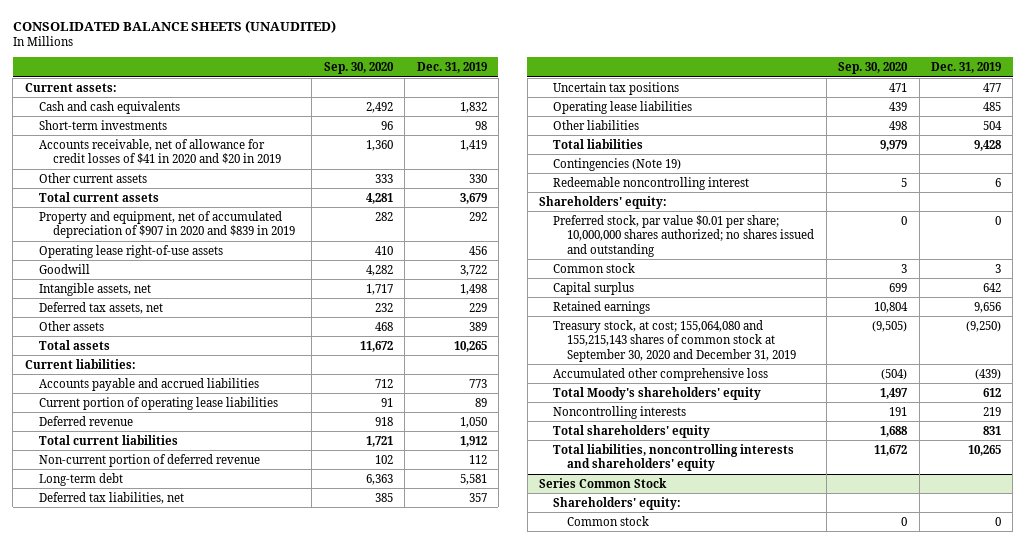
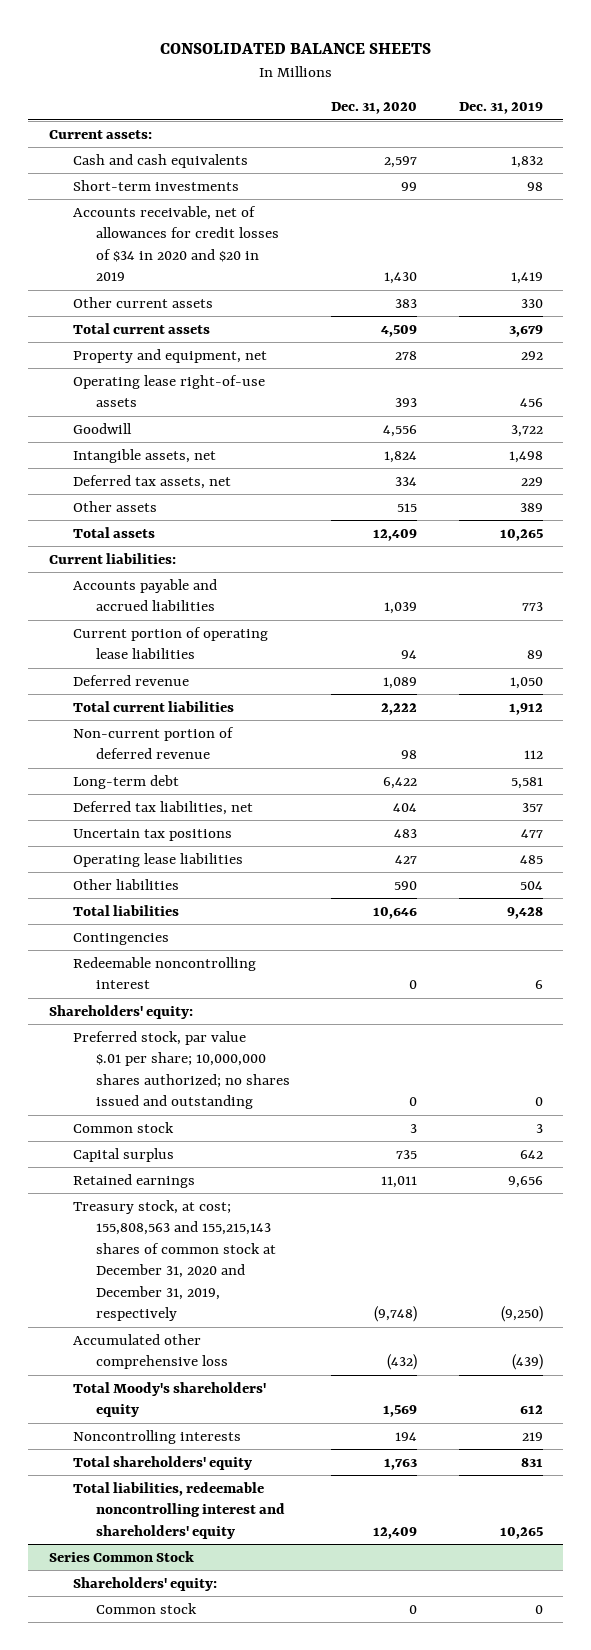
[12,19,336,33] CONSOLIDATED BALANCE SHEETS (UNAUDITED) -> [159,43,431,55] CONSOLIDATED BALANCE SHEETS
[323,62,394,75] Sep. 30, 2020 -> none
none -> [331,102,418,115] Dec. 31, 2020
[38,138,281,165] Accounts receivable, net of allowance for credit losses of $41 in 2020 and $20 in 2019 -> [72,205,280,282] Accounts receivable, net of allowances for credit losses of $34 in 2020 and $20 in 2019
[38,210,295,239] Property and equipment, net of accumulated depreciation of $907 in 2020 and $839 in 2019 -> [72,348,267,363] Property and equipment, net
[553,157,682,171] Contingencies (Note 19) -> [72,932,169,945] Contingencies
[553,214,815,257] Preferred stock, par value $0.01 per share; 10,000,000 shares authorized; no shares issued and outstanding -> [72,1030,291,1110] Preferred stock, par value $.01 per share; 10,000,000 shares authorized; no shares issued and outstanding
[553,319,797,362] Treasury stock, at cost; 155,064,080 and 155,215,143 shares of common stock at September 30, 2020 and December 31, 2019 -> [72,1199,277,1322] Treasury stock, at cost; 155,808,563 and 155,215,143 shares of common stock at December 31, 2020 and December 31, 2019, respectively
[553,443,795,472] Total liabilities, noncontrolling interests and shareholders' equity -> [72,1481,286,1539] Total liabilities, redeemable noncontrolling interest and shareholders' equity

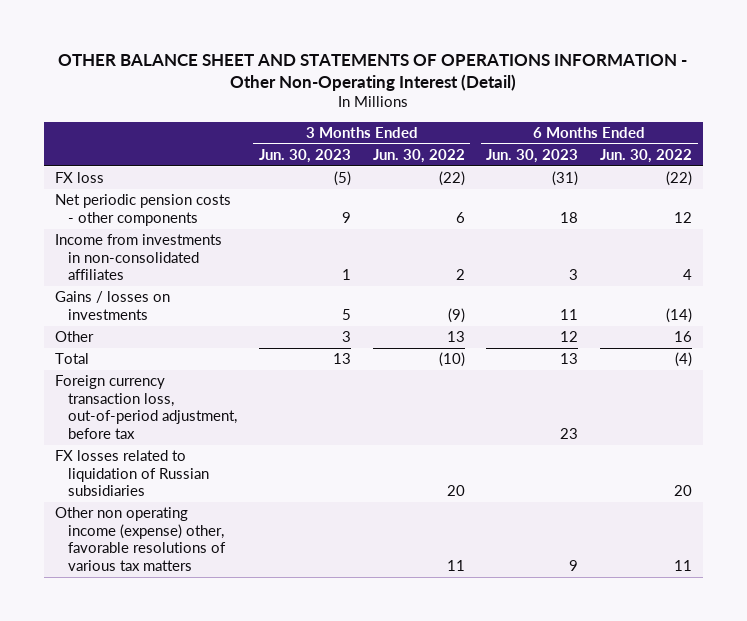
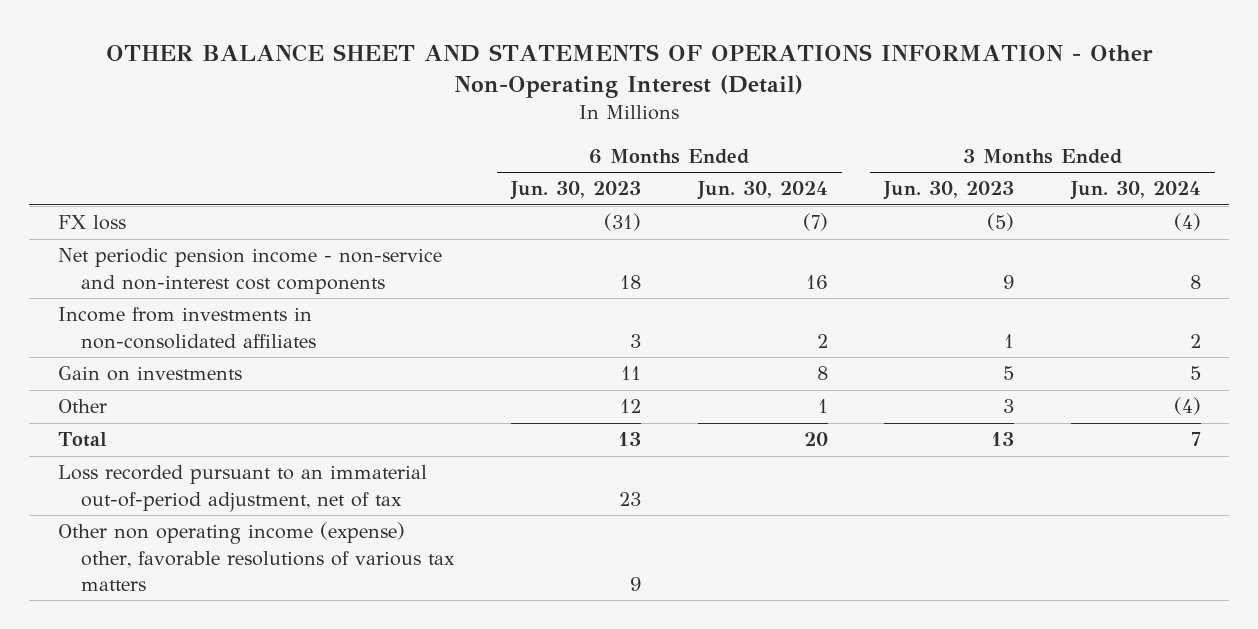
[372,148,465,163] Jun. 30, 2022 -> none
[600,148,693,163] Jun. 30, 2022 -> none
none -> [696,181,828,201] Jun. 30, 2024
none -> [1069,181,1201,201] Jun. 30, 2024
[54,194,231,226] Net periodic pension costs - other components -> [57,248,442,294] Net periodic pension income - non-service and non-interest cost components
[54,291,170,320] Gains / losses on investments -> [57,366,242,382] Gain on investments
[54,375,238,439] Foreign currency transaction loss, out-of-period adjustment, before tax -> none
[54,450,210,497] FX losses related to liquidation of Russian subsidiaries -> none
none -> [57,465,427,512] Loss recorded pursuant to an immaterial out-of-period adjustment, net of tax

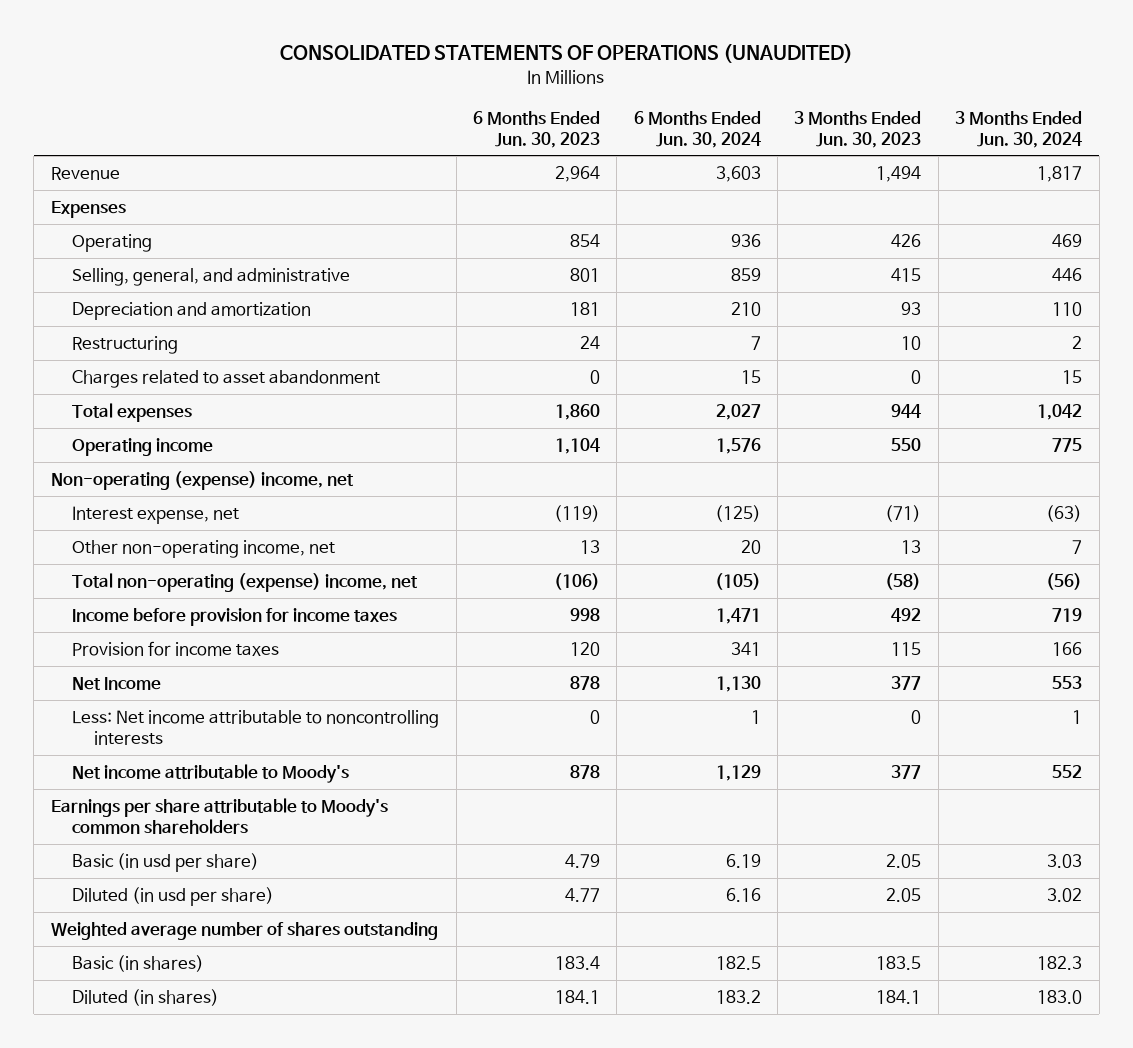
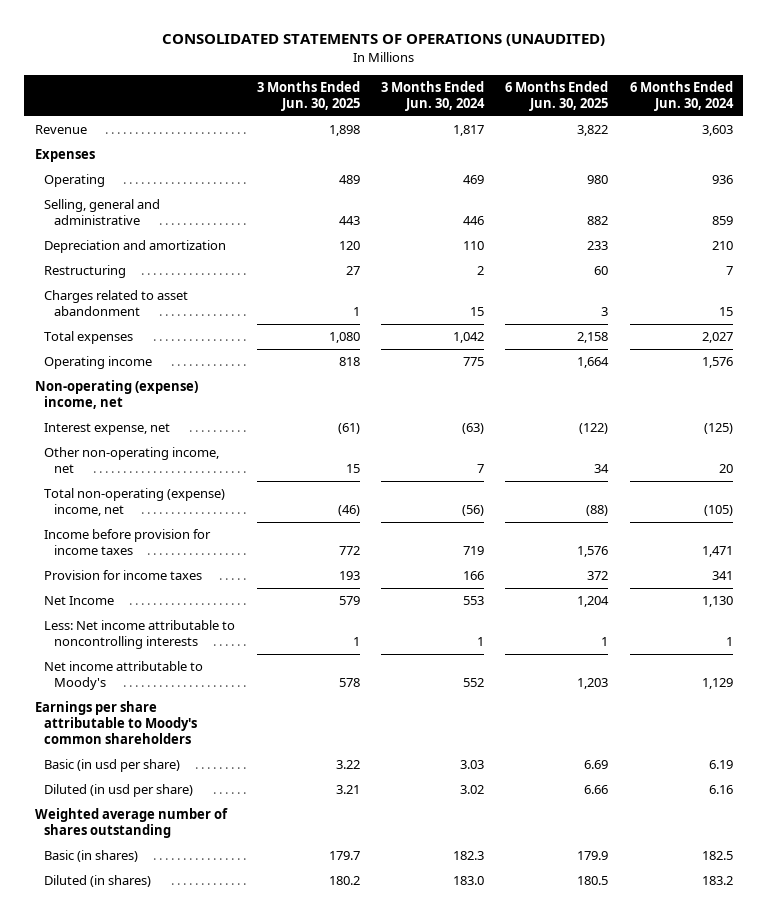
[472,110,600,148] 6 Months Ended Jun. 30, 2023 -> none
[794,110,922,148] 3 Months Ended Jun. 30, 2023 -> none
none -> [256,81,360,111] 3 Months Ended Jun. 30, 2025
none -> [505,81,609,111] 6 Months Ended Jun. 30, 2025
[72,267,351,286] Selling, general, and administrative -> [44,199,161,226] Selling, general and administrative

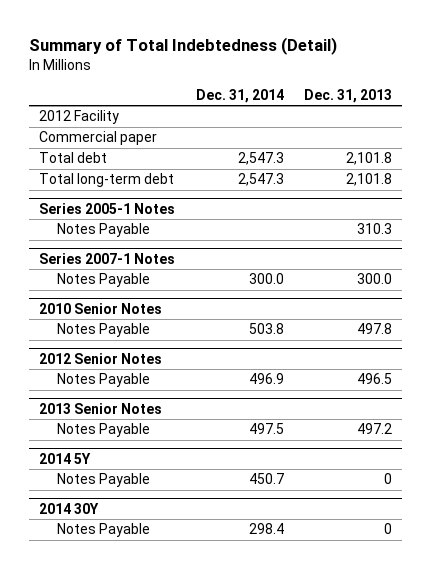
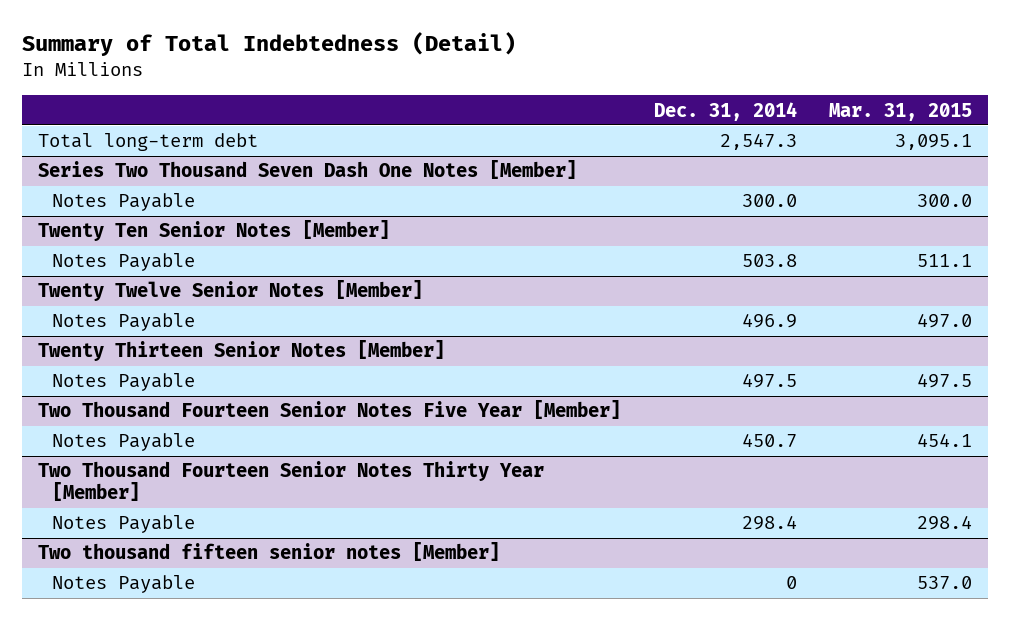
[304,88,393,103] Dec. 31, 2013 -> none
none -> [829,102,973,121] Mar. 31, 2015
[39,110,120,125] 2012 Facility -> none
[39,131,158,146] Commercial paper -> none
[39,152,108,164] Total debt -> none
[39,203,176,215] Series 2005-1 Notes -> none
[57,223,151,238] Notes Payable -> none
[39,253,176,265] Series 2007-1 Notes -> [38,160,578,180] Series Two Thousand Seven Dash One Notes [Member]
[39,303,163,315] 2010 Senior Notes -> [38,220,391,242] Twenty Ten Senior Notes [Member]
[39,353,163,365] 2012 Senior Notes -> [38,280,424,302] Twenty Twelve Senior Notes [Member]
[39,403,163,415] 2013 Senior Notes -> none
none -> [38,340,446,362] Twenty Thirteen Senior Notes [Member]
[39,453,92,465] 2014 5Y -> [38,400,622,420] Two Thousand Fourteen Senior Notes Five Year [Member]
[39,503,100,515] 2014 30Y -> [38,461,545,502] Two Thousand Fourteen Senior Notes Thirty Year [Member]
none -> [38,542,501,562] Two thousand fifteen senior notes [Member]
none -> [52,575,196,594] Notes Payable

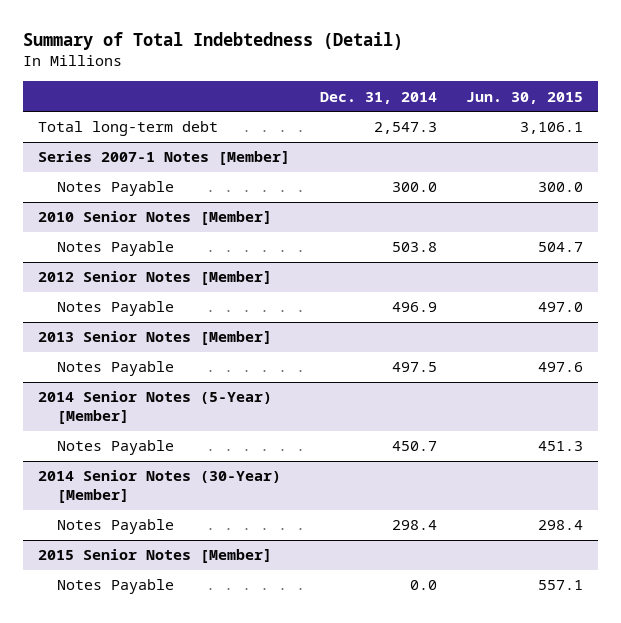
[829,102,973,121] Mar. 31, 2015 -> none
none -> [466,91,584,104] Jun. 30, 2015
[38,160,578,180] Series Two Thousand Seven Dash One Notes [Member] -> [37,151,290,166] Series 2007-1 Notes [Member]
[38,220,391,242] Twenty Ten Senior Notes [Member] -> [37,211,272,226] 2010 Senior Notes [Member]
[38,280,424,302] Twenty Twelve Senior Notes [Member] -> [37,271,272,286] 2012 Senior Notes [Member]
[38,340,446,362] Twenty Thirteen Senior Notes [Member] -> [37,331,272,346] 2013 Senior Notes [Member]
[38,400,622,420] Two Thousand Fourteen Senior Notes Five Year [Member] -> [37,391,272,424] 2014 Senior Notes (5-Year) [Member]
[38,461,545,502] Two Thousand Fourteen Senior Notes Thirty Year [Member] -> [37,470,281,503] 2014 Senior Notes (30-Year) [Member]
[38,542,501,562] Two thousand fifteen senior notes [Member] -> [37,549,272,564] 2015 Senior Notes [Member]
[785,576,797,590] 0 -> [409,580,437,591] 0.0

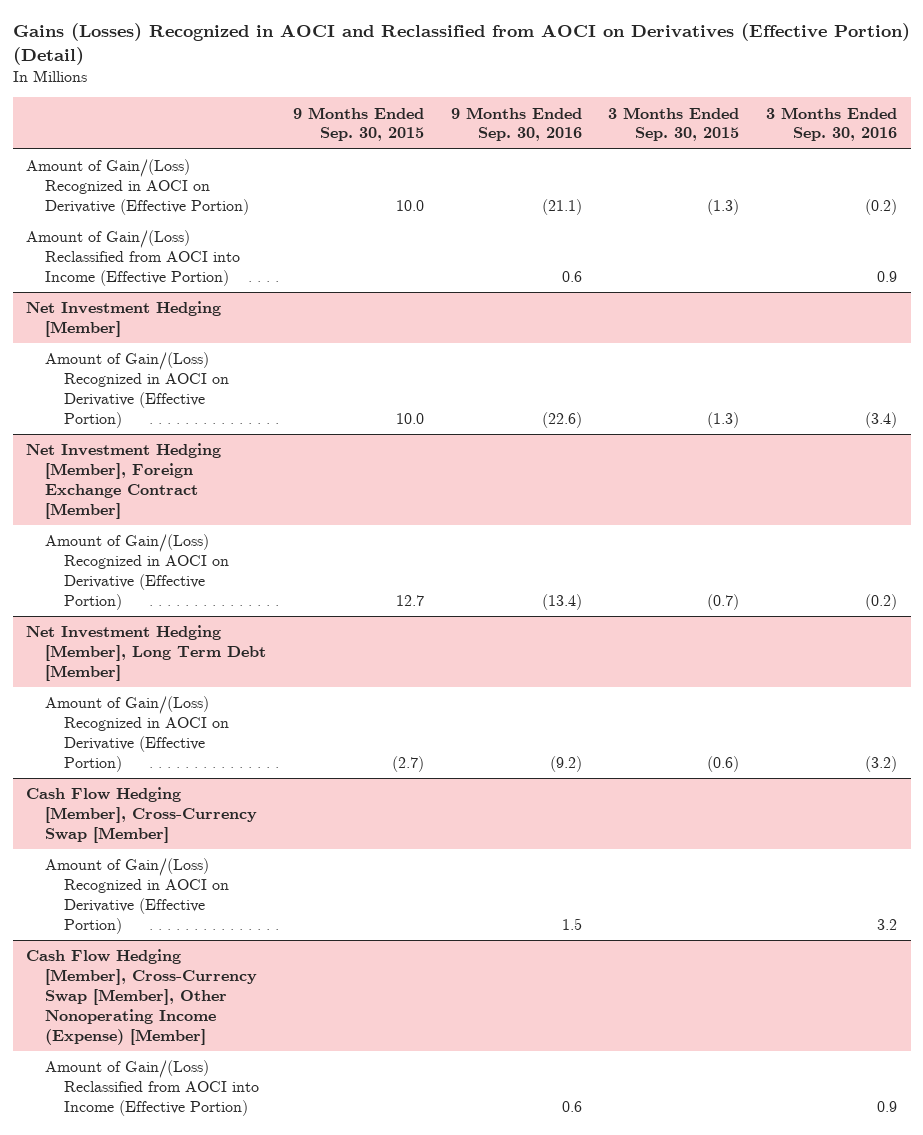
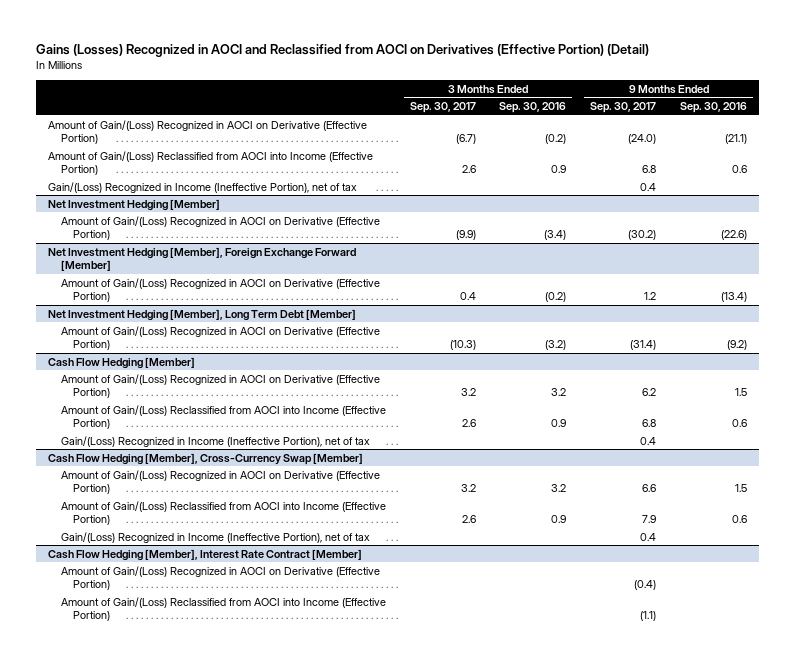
[292,106,424,142] 9 Months Ended Sep. 30, 2015 -> none
[608,106,740,142] 3 Months Ended Sep. 30, 2015 -> none
none -> [409,102,476,114] Sep. 30, 2017
none -> [590,102,657,114] Sep. 30, 2017
none -> [48,181,358,193] Gain/(Loss) Recognized in Income (Ineffective Portion), net of tax
[25,443,221,519] Net Investment Hedging [Member], Foreign Exchange Contract [Member] -> [48,246,357,272] Net Investment Hedging [Member], Foreign Exchange Forward [Member]
none -> [48,356,196,369] Cash Flow Hedging [Member]
none -> [60,373,380,399] Amount of Gain/(Loss) Recognized in AOCI on Derivative (Effective Portion)
none -> [60,404,386,430] Amount of Gain/(Loss) Reclassified from AOCI into Income (Effective Portion)
none -> [60,435,370,447] Gain/(Loss) Recognized in Income (Ineffective Portion), net of tax
[25,949,257,1045] Cash Flow Hedging [Member], Cross-Currency Swap [Member], Other Nonoperating Income (Expense) [Member] -> none
none -> [60,531,370,543] Gain/(Loss) Recognized in Income (Ineffective Portion), net of tax
none -> [48,548,363,561] Cash Flow Hedging [Member], Interest Rate Contract [Member]
none -> [60,565,380,591] Amount of Gain/(Loss) Recognized in AOCI on Derivative (Effective Portion)
none -> [60,596,386,622] Amount of Gain/(Loss) Reclassified from AOCI into Income (Effective Portion)

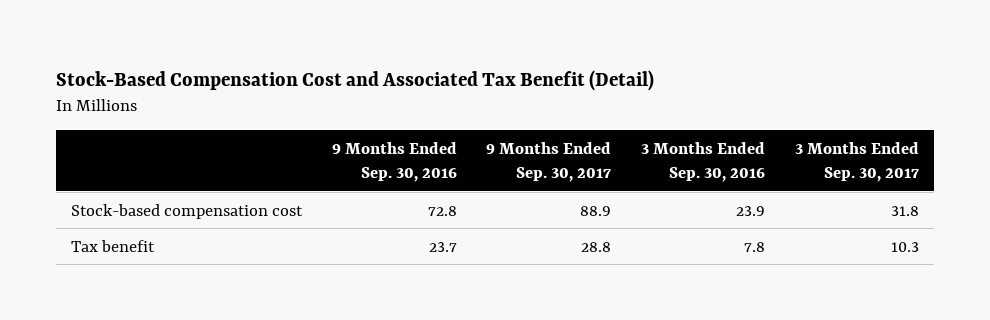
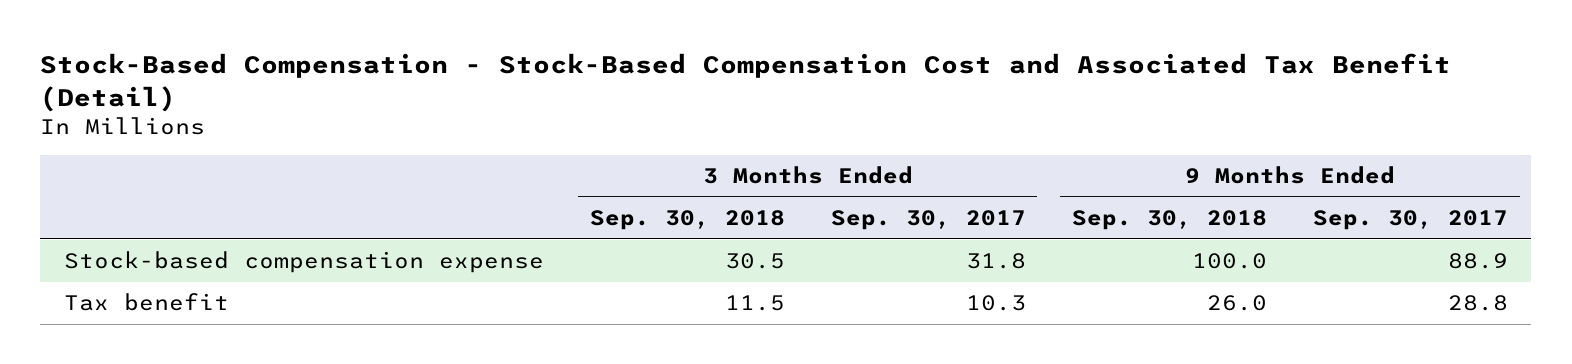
[56,69,655,91] Stock-Based Compensation Cost and Associated Tax Benefit (Detail) -> [40,53,1452,112] Stock-Based Compensation - Stock-Based Compensation Cost and Associated Tax Benefit (Detail)
[331,141,457,182] 9 Months Ended Sep. 30, 2016 -> none
[641,141,766,182] 3 Months Ended Sep. 30, 2016 -> none
none -> [589,210,785,231] Sep. 30, 2018
none -> [1071,210,1267,231] Sep. 30, 2018
[71,203,304,219] Stock-based compensation cost -> [63,251,544,274] Stock-based compensation expense

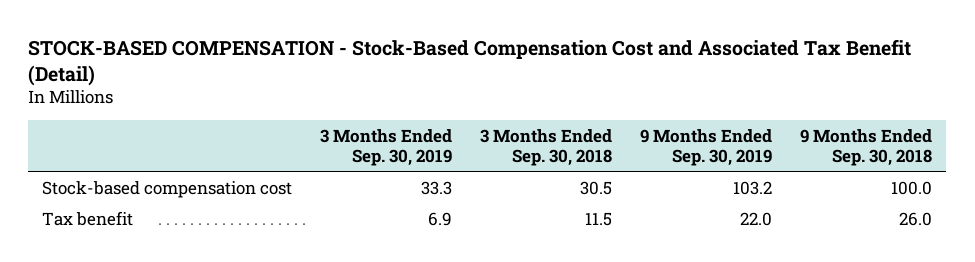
[40,53,1452,112] Stock-Based Compensation - Stock-Based Compensation Cost and Associated Tax Benefit (Detail) -> [28,38,912,86] STOCK-BASED COMPENSATION - Stock-Based Compensation Cost and Associated Tax Benefit (Detail)
[830,210,1026,231] Sep. 30, 2017 -> none
[1313,210,1509,231] Sep. 30, 2017 -> none
none -> [320,128,453,166] 3 Months Ended Sep. 30, 2019
none -> [640,128,773,166] 9 Months Ended Sep. 30, 2019
[63,251,544,274] Stock-based compensation expense -> [42,180,293,198] Stock-based compensation cost

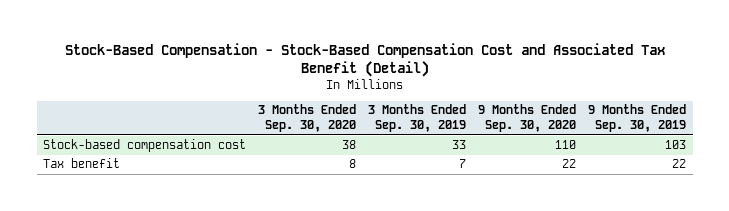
[28,38,912,86] STOCK-BASED COMPENSATION - Stock-Based Compensation Cost and Associated Tax Benefit (Detail) -> [64,42,665,78] Stock-Based Compensation - Stock-Based Compensation Cost and Associated Tax Benefit (Detail)
[480,128,613,166] 3 Months Ended Sep. 30, 2018 -> none
[800,128,933,166] 9 Months Ended Sep. 30, 2018 -> none
none -> [257,104,356,133] 3 Months Ended Sep. 30, 2020
none -> [478,104,577,133] 9 Months Ended Sep. 30, 2020
[421,180,453,195] 33.3 -> [452,140,467,150] 33
[733,180,773,195] 103.2 -> [665,140,687,150] 103
[428,211,453,226] 6.9 -> [459,159,467,169] 7
[740,211,773,226] 22.0 -> [672,159,687,169] 22

